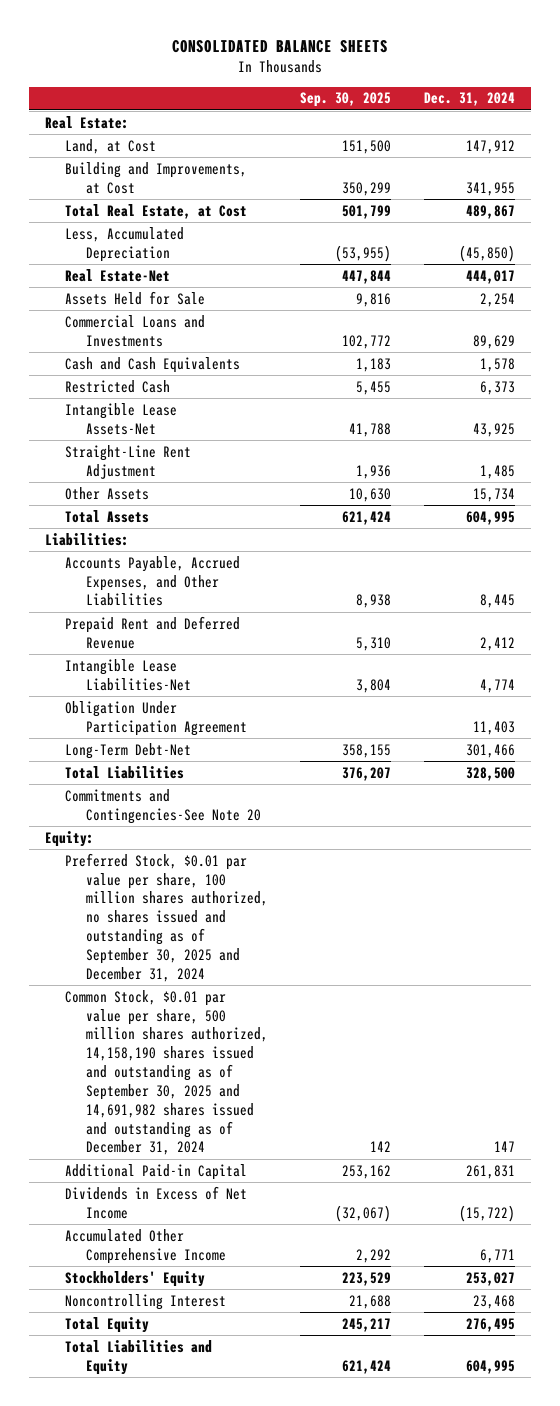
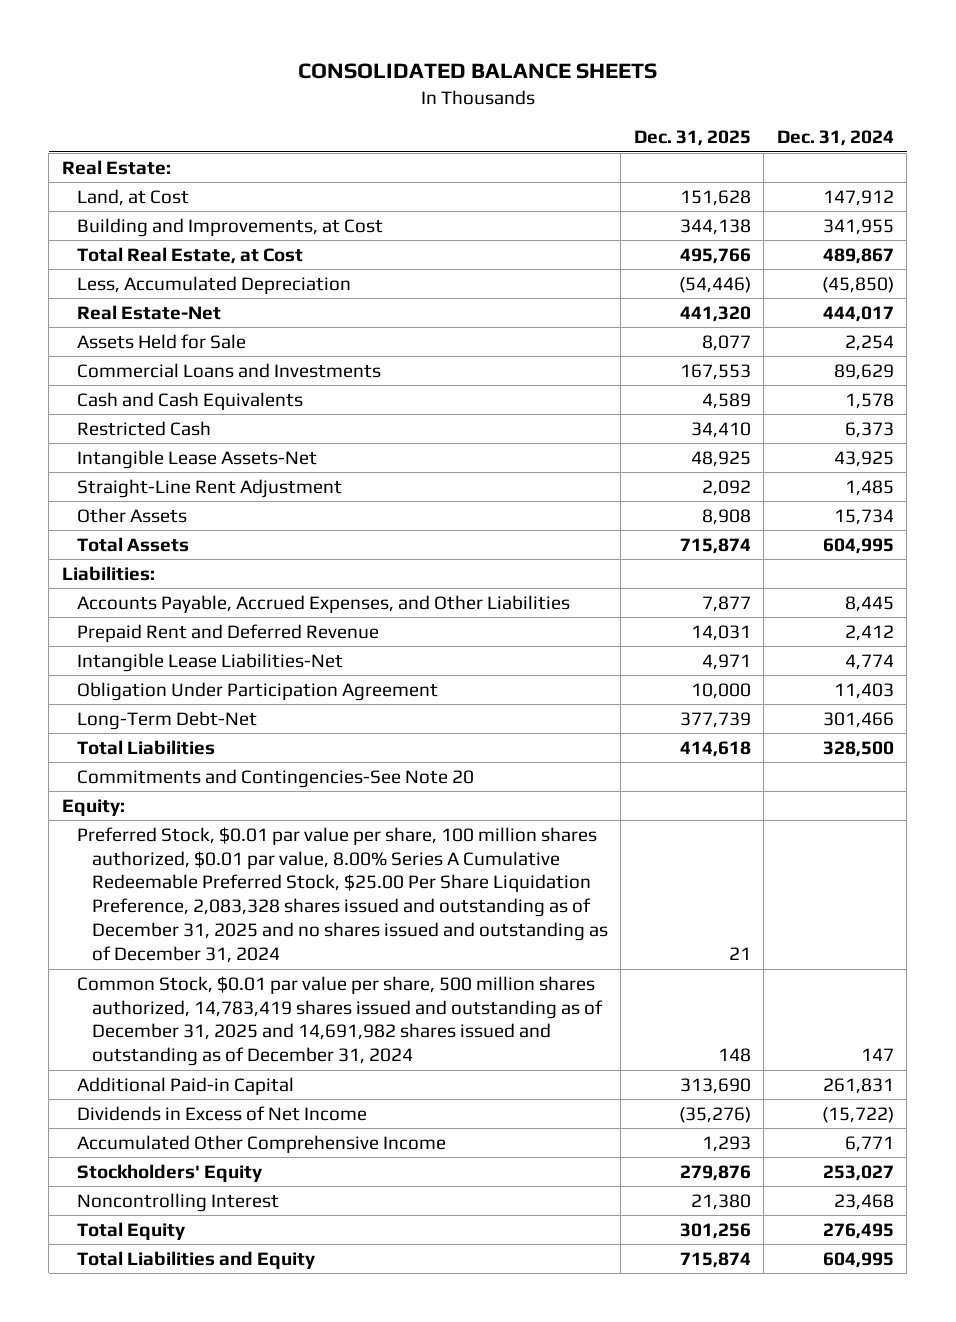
[300,92,392,108] Sep. 30, 2025 -> none
none -> [633,130,751,147] Dec. 31, 2025
[65,852,268,982] Preferred Stock, $0.01 par value per share, 100 million shares authorized, no shares issued and outstanding as of September 30, 2025 and December 31, 2024 -> [76,826,608,964] Preferred Stock, $0.01 par value per share, 100 million shares authorized, $0.01 par value, 8.00% Series A Cumulative Redeemable Preferred Stock, $25.00 Per Share Liquidation Preference, 2,083,328 shares issued and outstanding as of December 31, 2025 and no shares issued and outstanding as of December 31, 2024
[65,989,268,1156] Common Stock, $0.01 par value per share, 500 million shares authorized, 14,158,190 shares issued and outstanding as of September 30, 2025 and 14,691,982 shares issued and outstanding as of December 31, 2024 -> [76,975,603,1067] Common Stock, $0.01 par value per share, 500 million shares authorized, 14,783,419 shares issued and outstanding as of December 31, 2025 and 14,691,982 shares issued and outstanding as of December 31, 2024

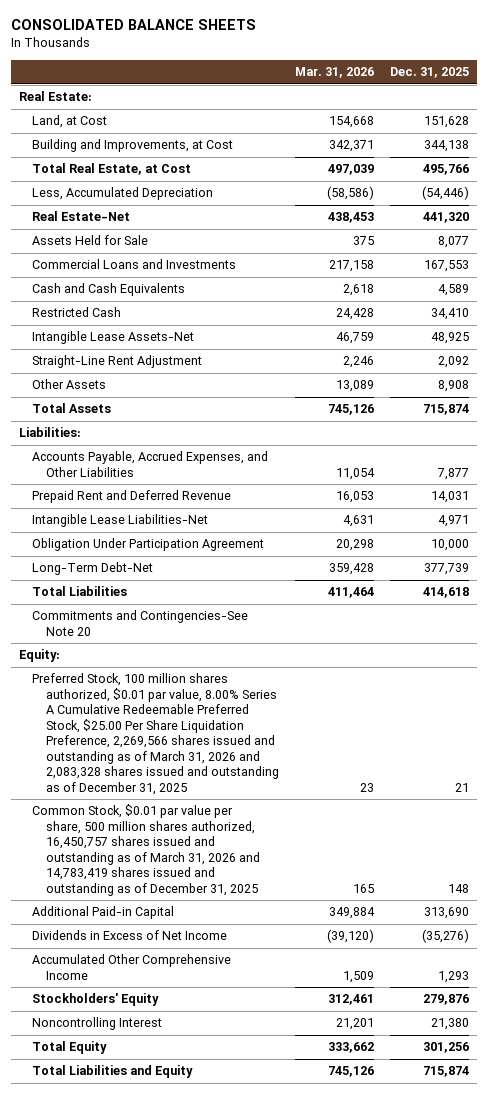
[776,130,894,147] Dec. 31, 2024 -> none
none -> [294,67,374,79] Mar. 31, 2026
[76,826,608,964] Preferred Stock, $0.01 par value per share, 100 million shares authorized, $0.01 par value, 8.00% Series A Cumulative Redeemable Preferred Stock, $25.00 Per Share Liquidation Preference, 2,083,328 shares issued and outstanding as of December 31, 2025 and no shares issued and outstanding as of December 31, 2024 -> [32,673,279,795] Preferred Stock, 100 million shares authorized, $0.01 par value, 8.00% Series A Cumulative Redeemable Preferred Stock, $25.00 Per Share Liquidation Preference, 2,269,566 shares issued and outstanding as of March 31, 2026 and 2,083,328 shares issued and outstanding as of December 31, 2025
[76,975,603,1067] Common Stock, $0.01 par value per share, 500 million shares authorized, 14,783,419 shares issued and outstanding as of December 31, 2025 and 14,691,982 shares issued and outstanding as of December 31, 2024 -> [32,804,260,896] Common Stock, $0.01 par value per share, 500 million shares authorized, 16,450,757 shares issued and outstanding as of March 31, 2026 and 14,783,419 shares issued and outstanding as of December 31, 2025

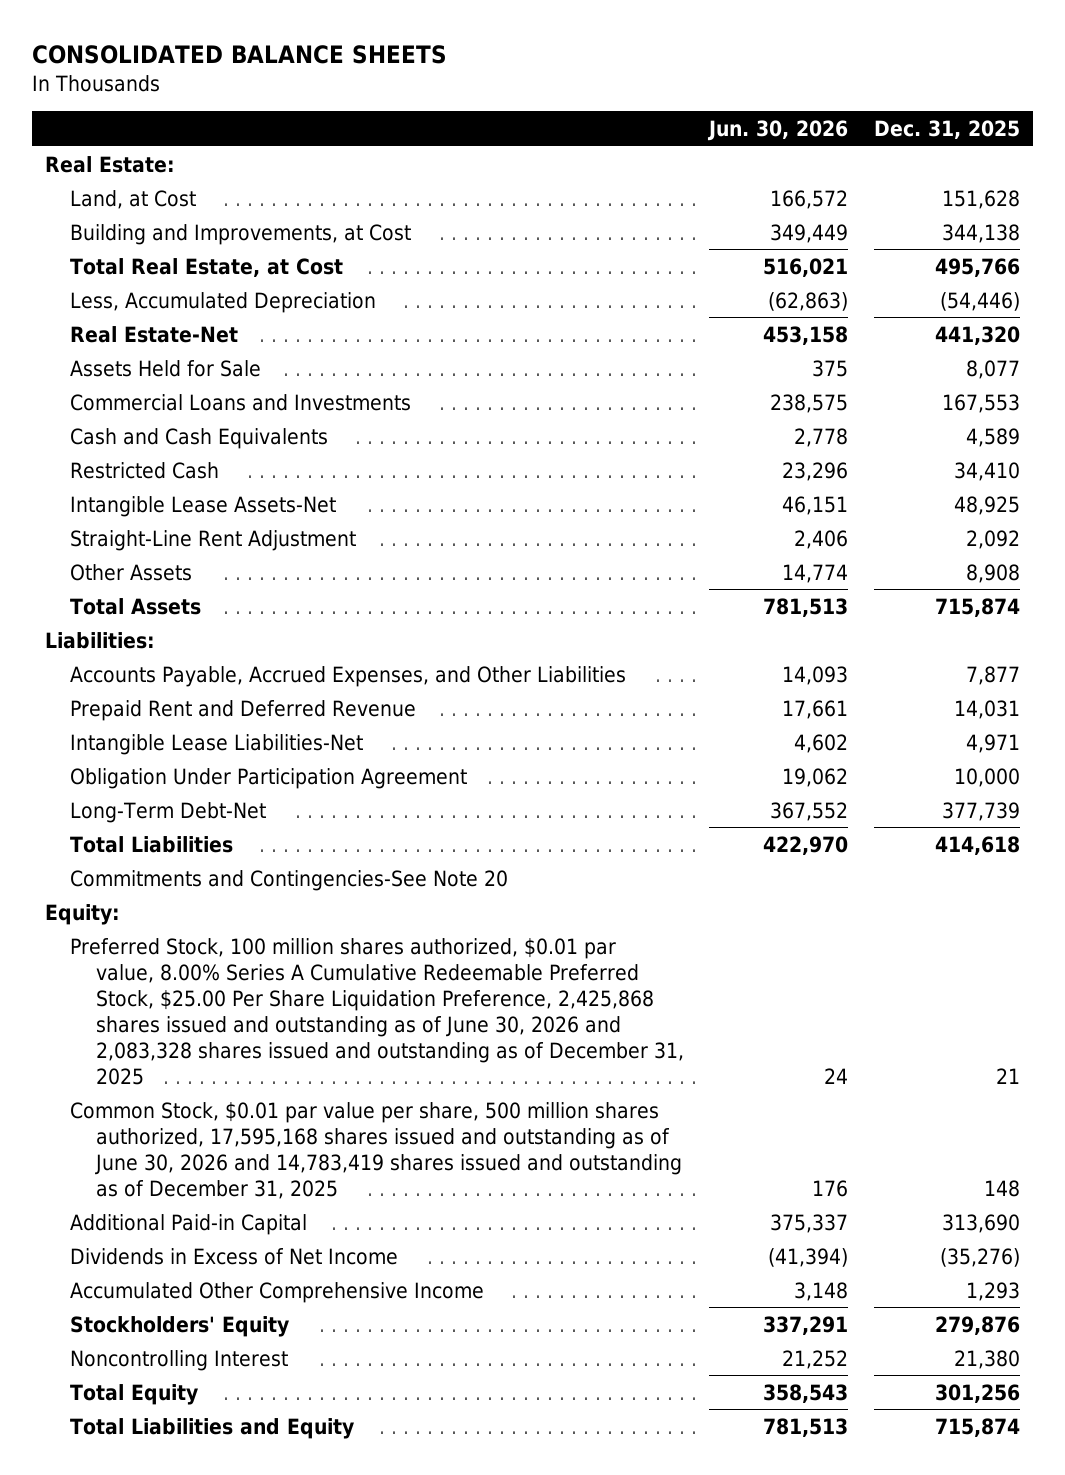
[294,67,374,79] Mar. 31, 2026 -> none
none -> [707,120,849,142] Jun. 30, 2026
[32,673,279,795] Preferred Stock, 100 million shares authorized, $0.01 par value, 8.00% Series A Cumulative Redeemable Preferred Stock, $25.00 Per Share Liquidation Preference, 2,269,566 shares issued and outstanding as of March 31, 2026 and 2,083,328 shares issued and outstanding as of December 31, 2025 -> [70,937,684,1085] Preferred Stock, 100 million shares authorized, $0.01 par value, 8.00% Series A Cumulative Redeemable Preferred Stock, $25.00 Per Share Liquidation Preference, 2,425,868 shares issued and outstanding as of June 30, 2026 and 2,083,328 shares issued and outstanding as of December 31, 2025
[32,804,260,896] Common Stock, $0.01 par value per share, 500 million shares authorized, 16,450,757 shares issued and outstanding as of March 31, 2026 and 14,783,419 shares issued and outstanding as of December 31, 2025 -> [70,1101,682,1199] Common Stock, $0.01 par value per share, 500 million shares authorized, 17,595,168 shares issued and outstanding as of June 30, 2026 and 14,783,419 shares issued and outstanding as of December 31, 2025

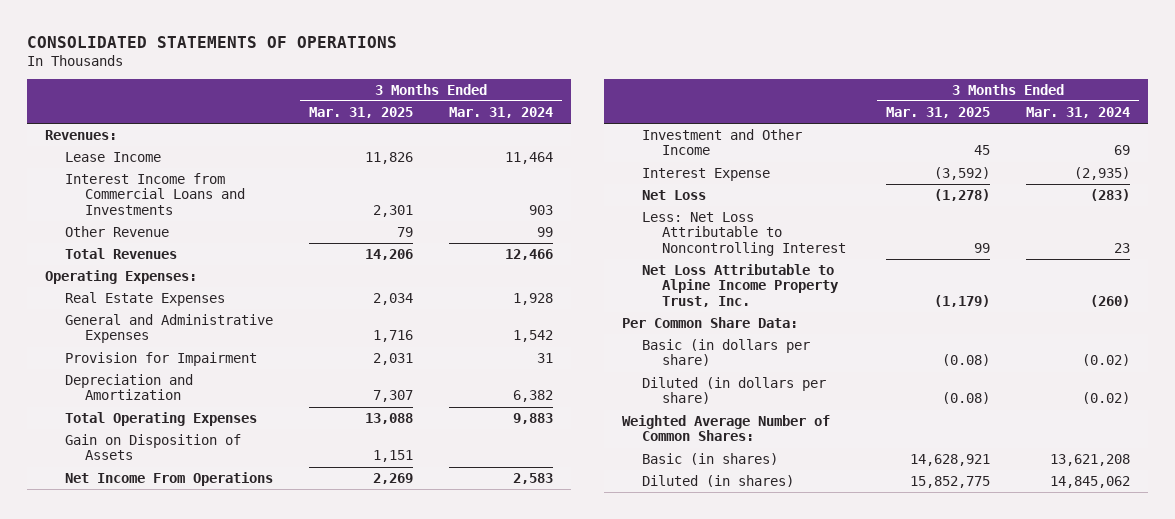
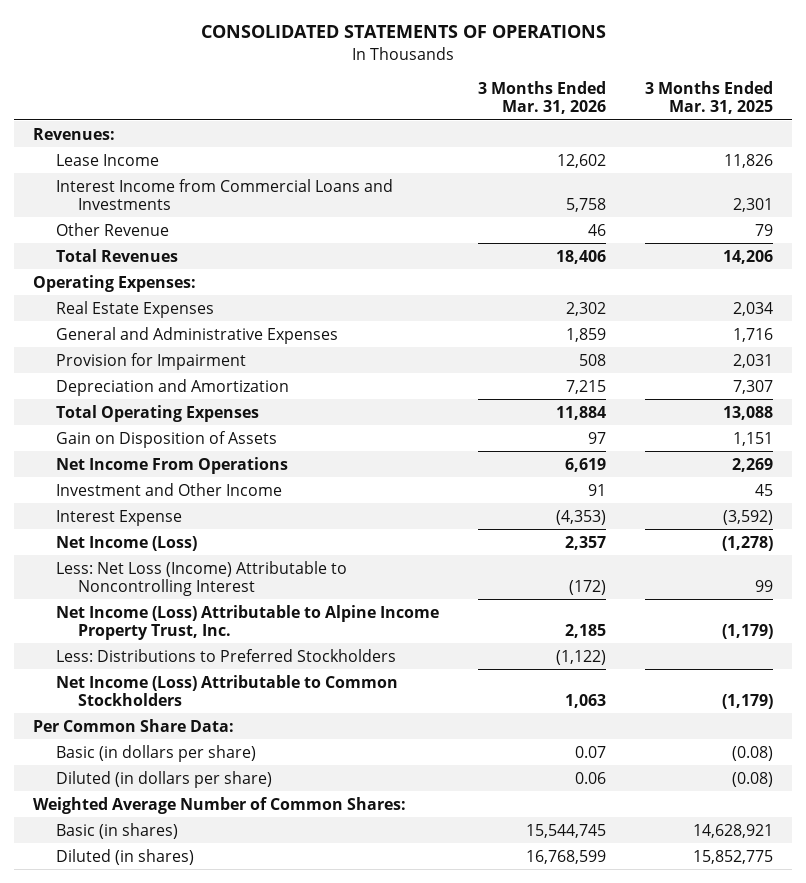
[448,106,553,118] Mar. 31, 2024 -> none
none -> [477,81,606,115] 3 Months Ended Mar. 31, 2026
[641,189,706,200] Net Loss -> [55,535,197,551] Net Income (Loss)
[641,211,846,256] Less: Net Loss Attributable to Noncontrolling Interest -> [55,560,347,596] Less: Net Loss (Income) Attributable to Noncontrolling Interest
[641,263,839,307] Net Loss Attributable to Alpine Income Property Trust, Inc. -> [55,604,439,640] Net Income (Loss) Attributable to Alpine Income Property Trust, Inc.
none -> [55,648,396,662] Less: Distributions to Preferred Stockholders
none -> [55,674,398,706] Net Income (Loss) Attributable to Common Stockholders

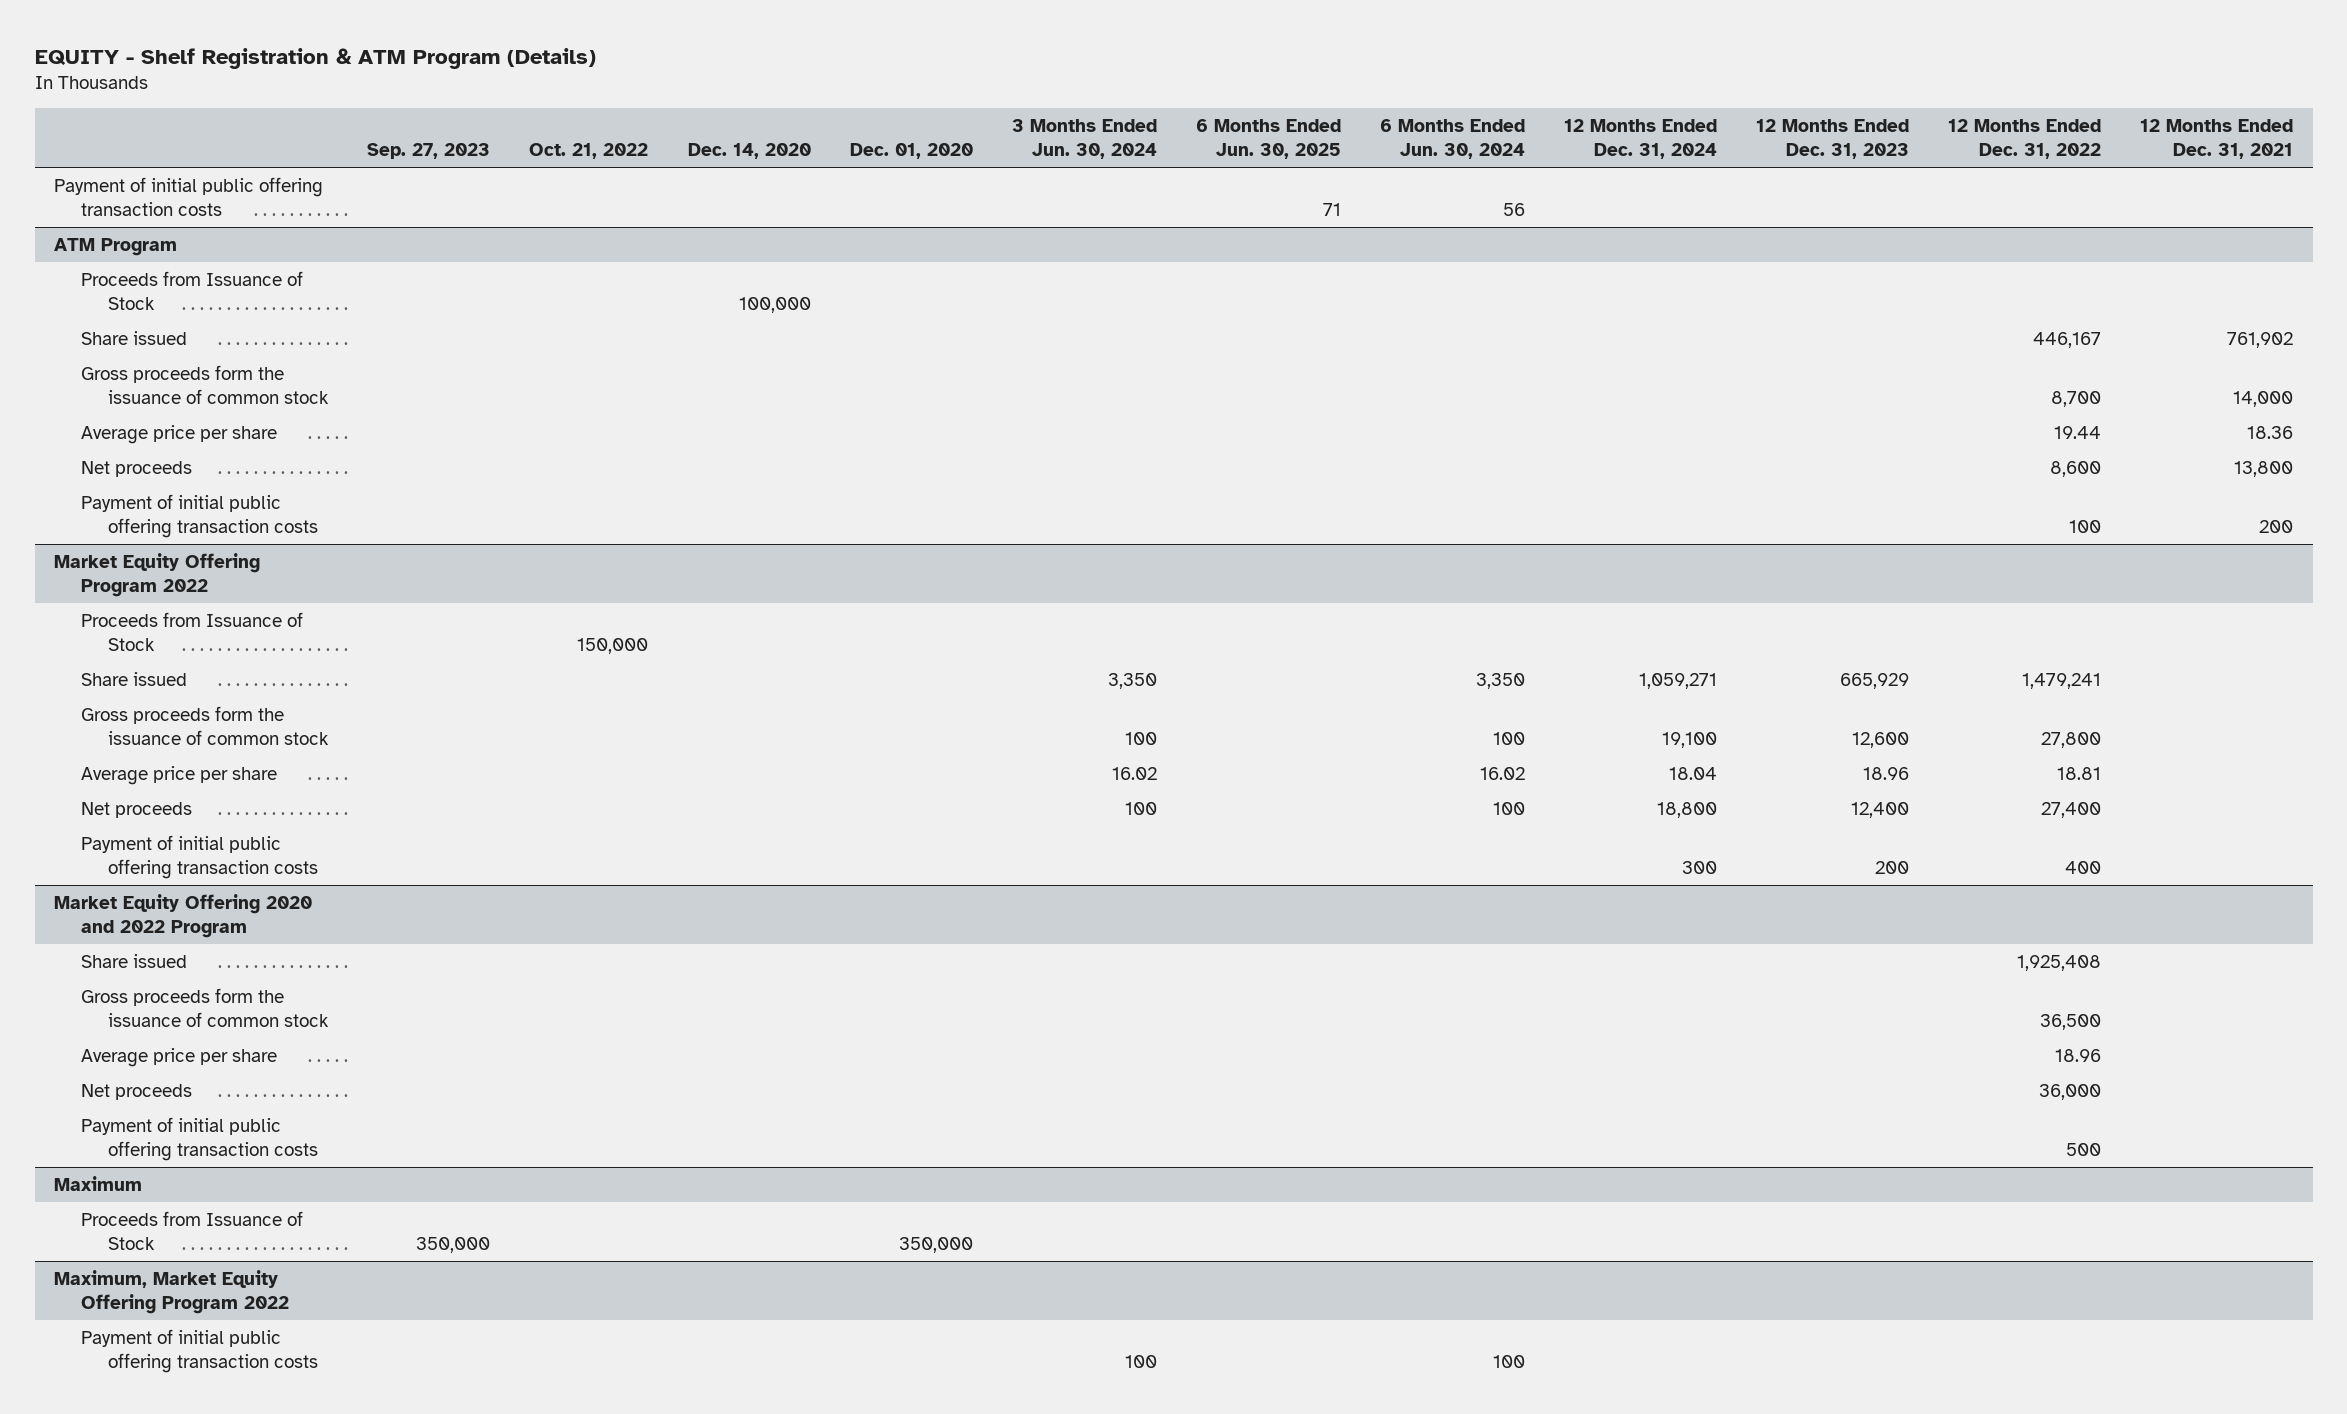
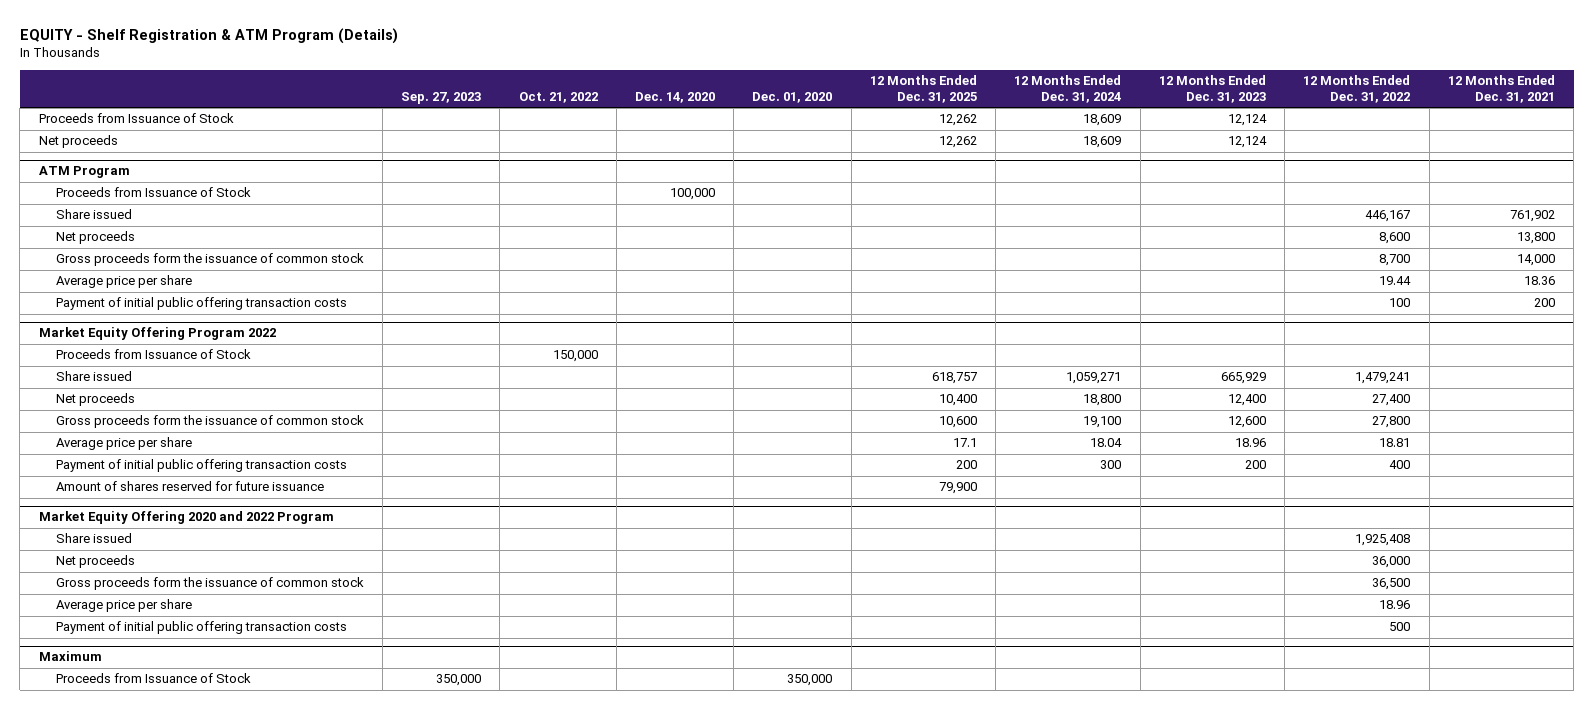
[1011,119,1157,159] 3 Months Ended Jun. 30, 2024 -> none
[1195,119,1341,159] 6 Months Ended Jun. 30, 2025 -> none
[1379,119,1525,159] 6 Months Ended Jun. 30, 2024 -> none
none -> [869,75,977,104] 12 Months Ended Dec. 31, 2025
[54,177,324,216] Payment of initial public offering transaction costs -> none
none -> [38,113,234,124] Proceeds from Issuance of Stock
none -> [38,135,118,149] Net proceeds
[81,461,193,478] Net proceeds -> [55,231,135,245] Net proceeds
[81,802,193,819] Net proceeds -> [55,393,135,407] Net proceeds
none -> [55,481,324,492] Amount of shares reserved for future issuance
[81,1084,193,1101] Net proceeds -> [55,555,135,569] Net proceeds
[54,1270,290,1314] Maximum, Market Equity Offering Program 2022 -> none
[81,1329,319,1373] Payment of initial public offering transaction costs -> none

